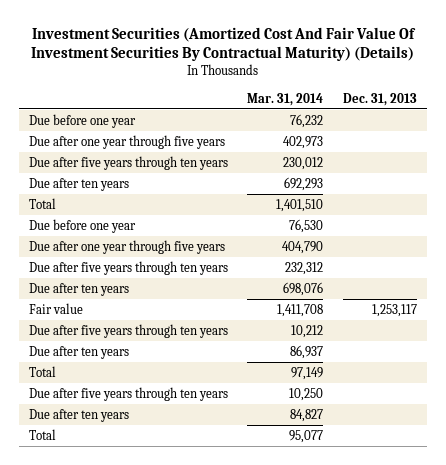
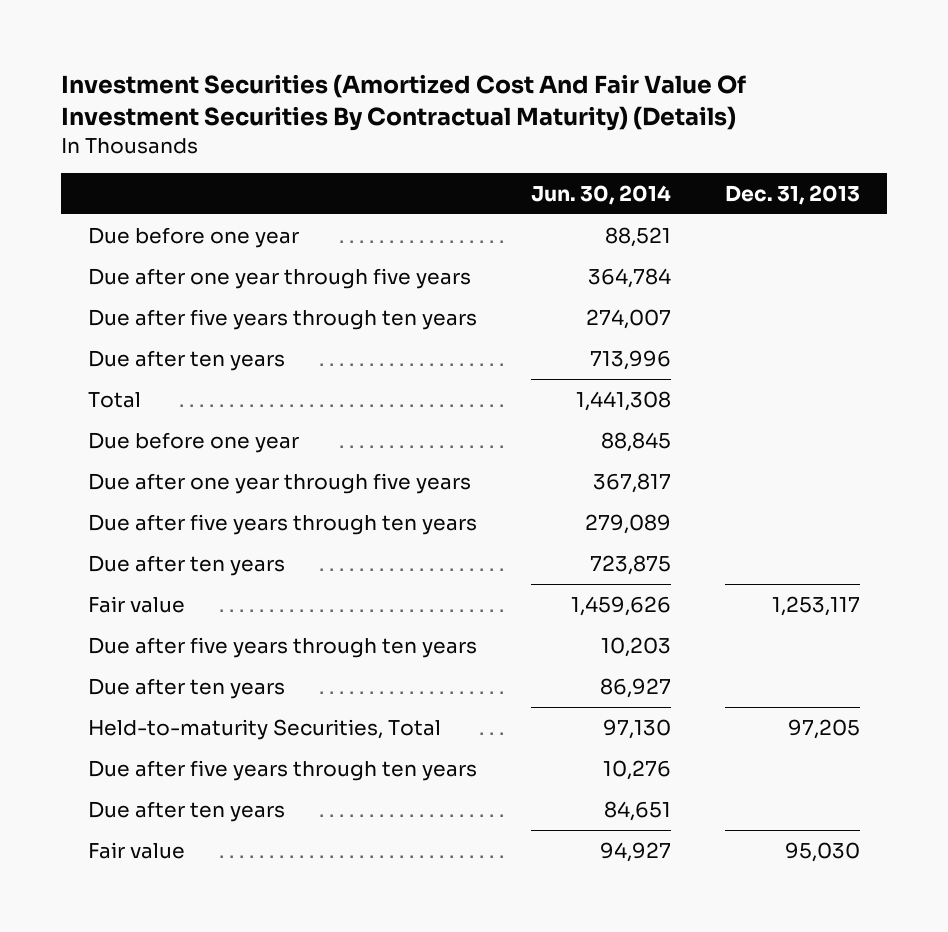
[247,92,324,106] Mar. 31, 2014 -> none
none -> [531,184,672,205] Jun. 30, 2014
[28,365,56,377] Total -> none
none -> [88,718,442,740] Held-to-maturity Securities, Total
[28,428,56,440] Total -> none
none -> [88,841,186,859] Fair value

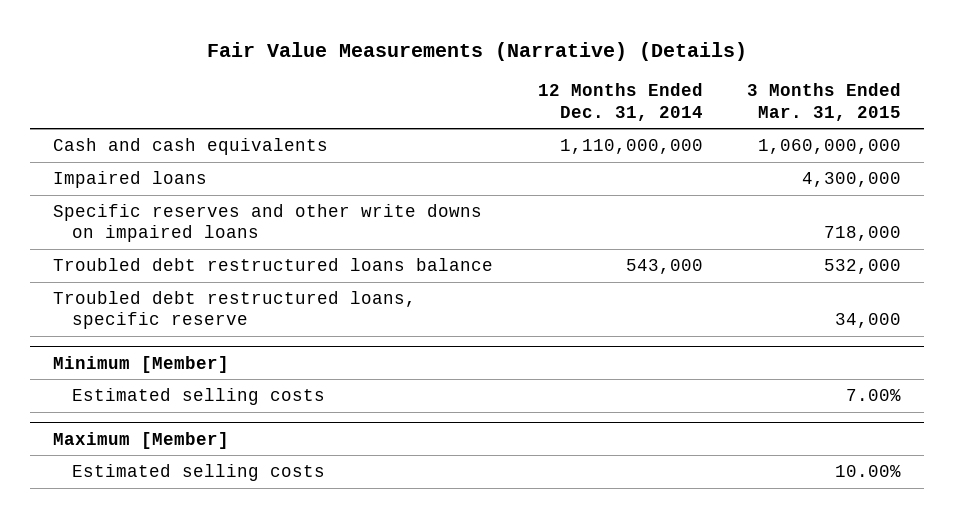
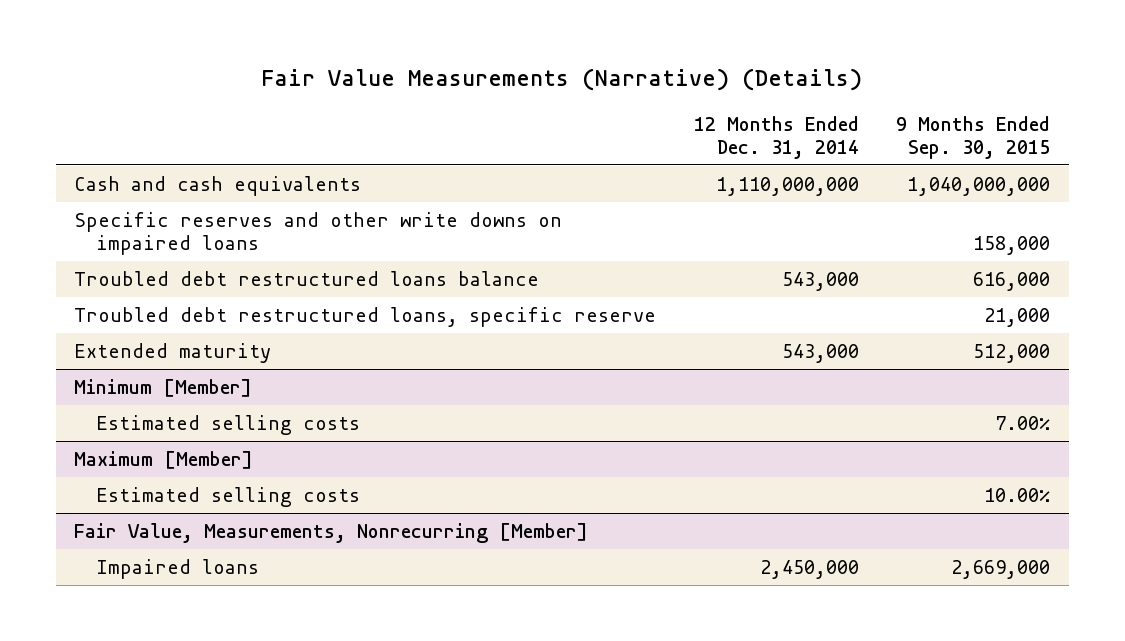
[747,83,902,121] 3 Months Ended Mar. 31, 2015 -> none
none -> [896,115,1051,159] 9 Months Ended Sep. 30, 2015
[52,171,207,189] Impaired loans -> none
none -> [74,342,272,363] Extended maturity
none -> [74,522,589,543] Fair Value, Measurements, Nonrecurring [Member]
none -> [96,558,260,579] Impaired loans

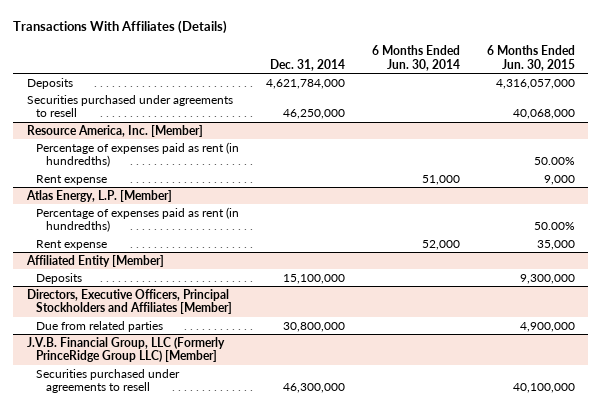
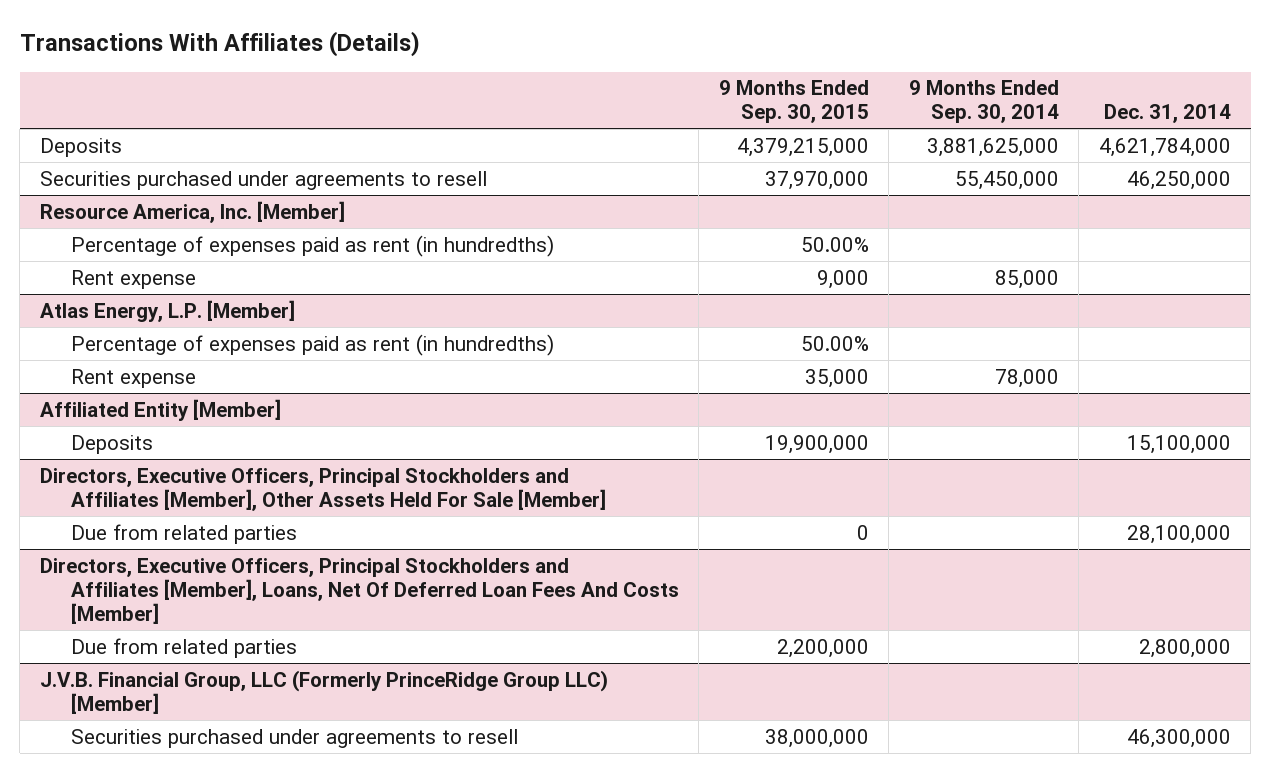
[371,45,460,71] 6 Months Ended Jun. 30, 2014 -> none
[486,45,575,71] 6 Months Ended Jun. 30, 2015 -> none
none -> [718,80,869,124] 9 Months Ended Sep. 30, 2015
none -> [908,80,1059,124] 9 Months Ended Sep. 30, 2014
[26,288,233,315] Directors, Executive Officers, Principal Stockholders and Affiliates [Member] -> [39,467,606,511] Directors, Executive Officers, Principal Stockholders and Affiliates [Member], Other Assets Held For Sale [Member]
[283,321,346,332] 30,800,000 -> [1126,524,1231,544] 28,100,000
none -> [39,557,679,624] Directors, Executive Officers, Principal Stockholders and Affiliates [Member], Loans, Net Of Deferred Loan Fees And Costs [Member]
none -> [70,637,297,658] Due from related parties

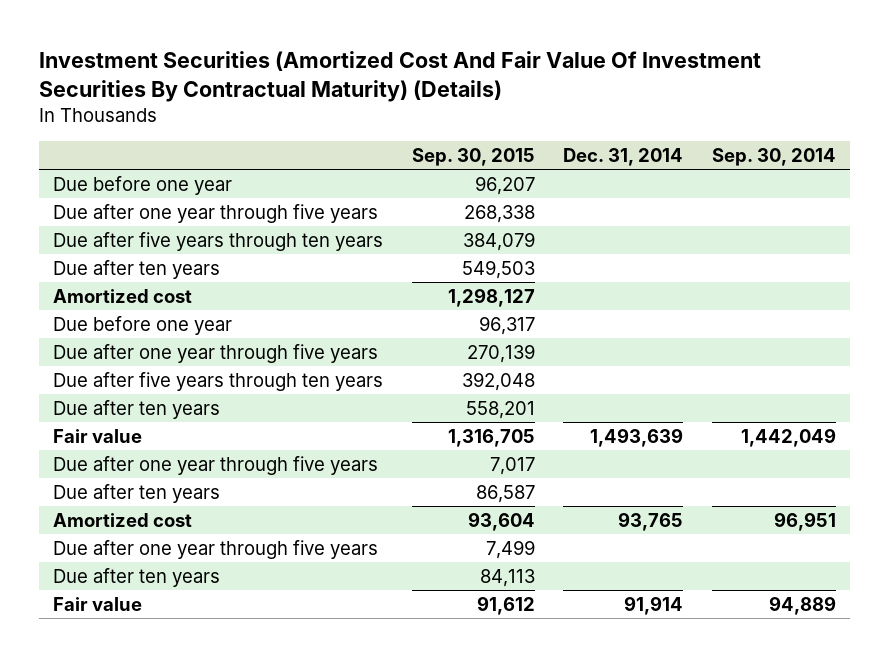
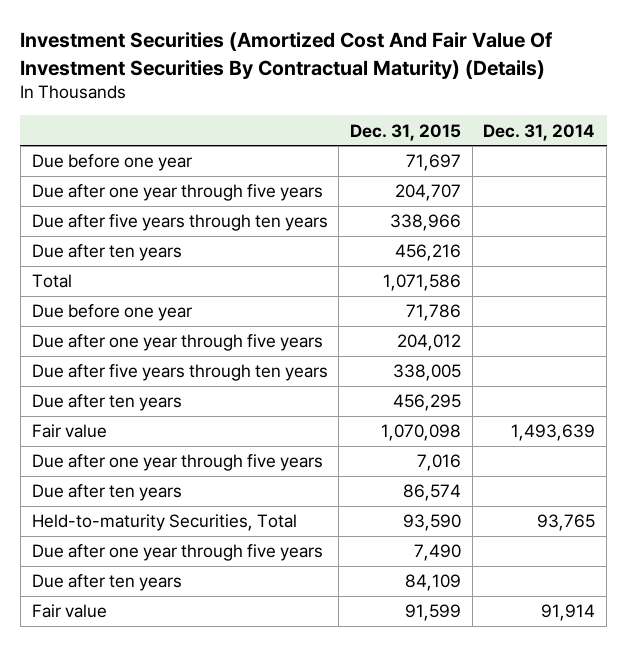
[411,148,535,167] Sep. 30, 2015 -> none
[711,148,836,167] Sep. 30, 2014 -> none
none -> [350,123,462,141] Dec. 31, 2015
[53,288,193,303] Amortized cost -> [31,274,72,289] Total
[53,512,193,527] Amortized cost -> [31,514,297,532] Held-to-maturity Securities, Total

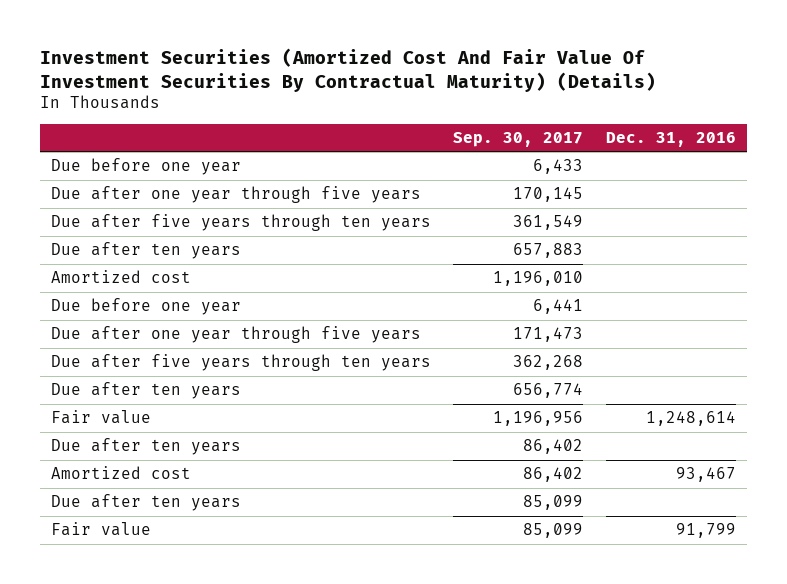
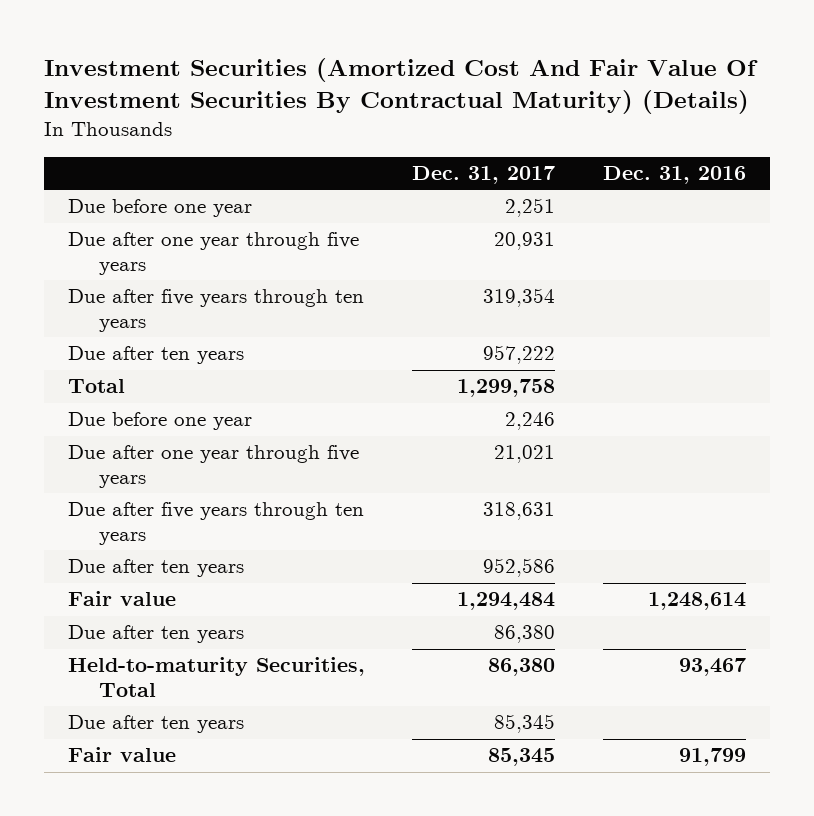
[453,131,584,147] Sep. 30, 2017 -> none
none -> [412,166,556,185] Dec. 31, 2017
[51,270,192,284] Amortized cost -> [67,379,125,394] Total
[51,466,192,480] Amortized cost -> [67,657,365,698] Held-to-maturity Securities, Total

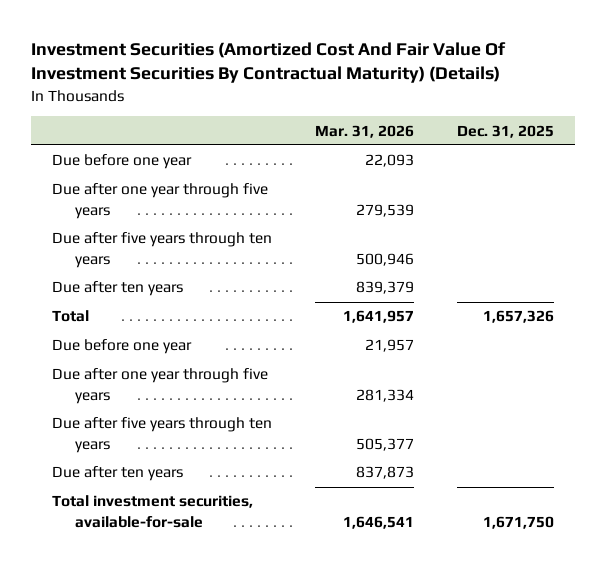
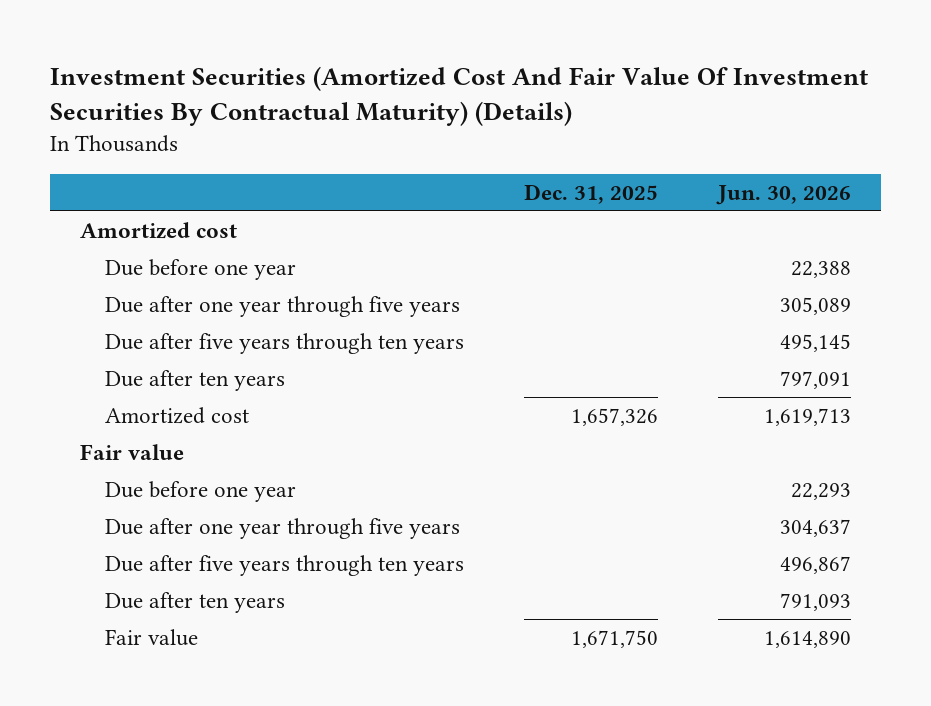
[314,124,414,138] Mar. 31, 2026 -> none
none -> [715,184,851,205] Jun. 30, 2026
none -> [79,221,237,239] Amortized cost
[52,310,90,323] Total -> [105,406,250,424] Amortized cost
none -> [79,443,184,460] Fair value
[52,495,254,528] Total investment securities, available-for-sale -> [105,628,199,646] Fair value

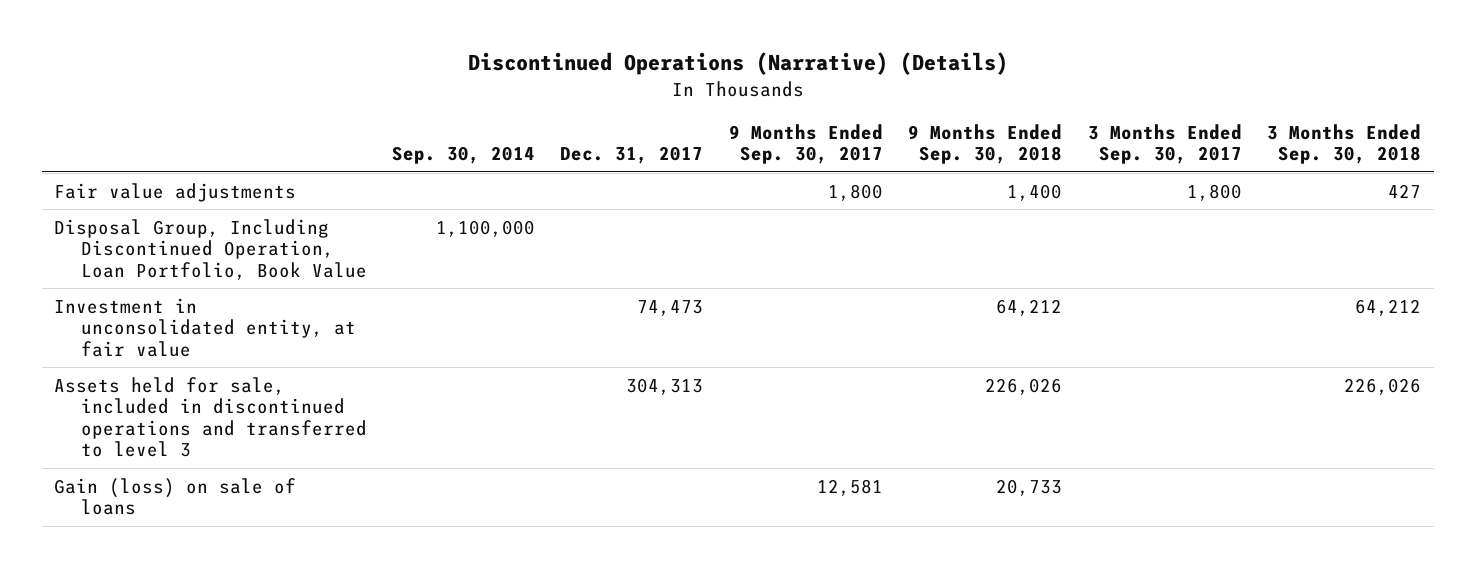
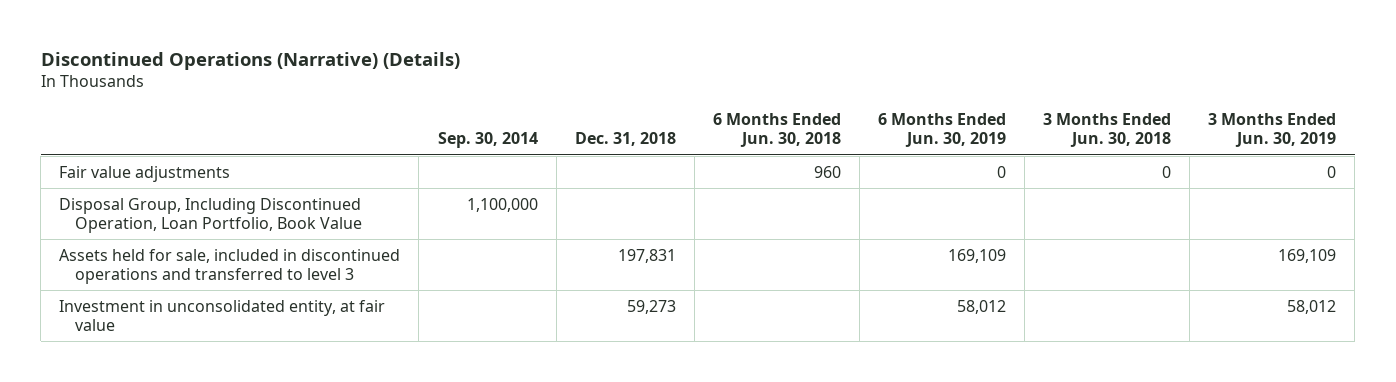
[560,146,704,165] Dec. 31, 2017 -> none
[728,123,883,165] 9 Months Ended Sep. 30, 2017 -> none
[908,123,1063,165] 9 Months Ended Sep. 30, 2018 -> none
[1087,123,1242,165] 3 Months Ended Sep. 30, 2017 -> none
[1266,123,1421,165] 3 Months Ended Sep. 30, 2018 -> none
none -> [574,132,676,147] Dec. 31, 2018
none -> [712,112,841,148] 6 Months Ended Jun. 30, 2018
none -> [878,112,1007,148] 6 Months Ended Jun. 30, 2019
none -> [1043,112,1172,148] 3 Months Ended Jun. 30, 2018
none -> [1208,112,1337,148] 3 Months Ended Jun. 30, 2019
[54,477,297,516] Gain (loss) on sale of loans -> none
[54,297,356,357] Investment in unconsolidated entity, at fair value -> [59,299,386,332] Investment in unconsolidated entity, at fair value

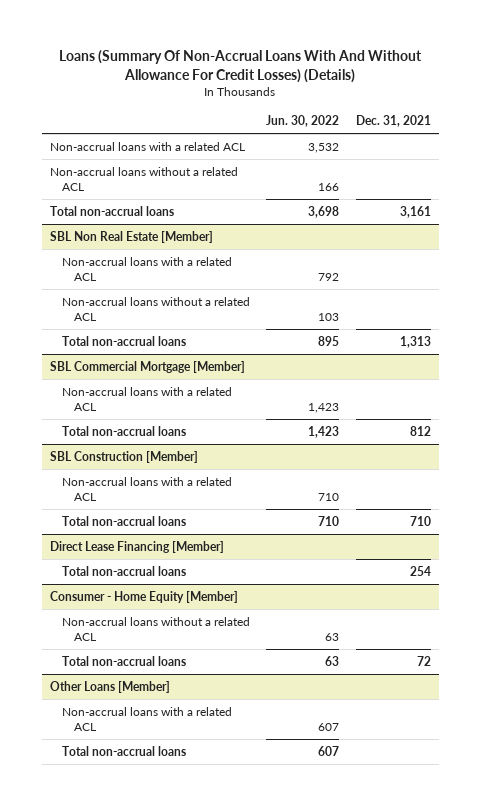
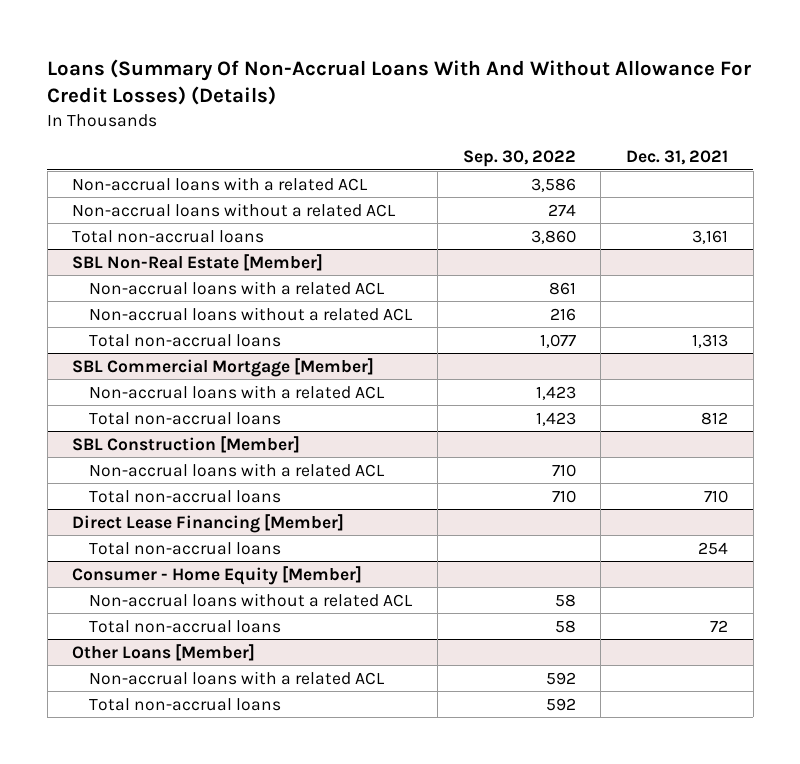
[266,115,340,128] Jun. 30, 2022 -> none
none -> [462,150,576,168] Sep. 30, 2022
[49,230,213,243] SBL Non Real Estate [Member] -> [72,253,324,271] SBL Non-Real Estate [Member]

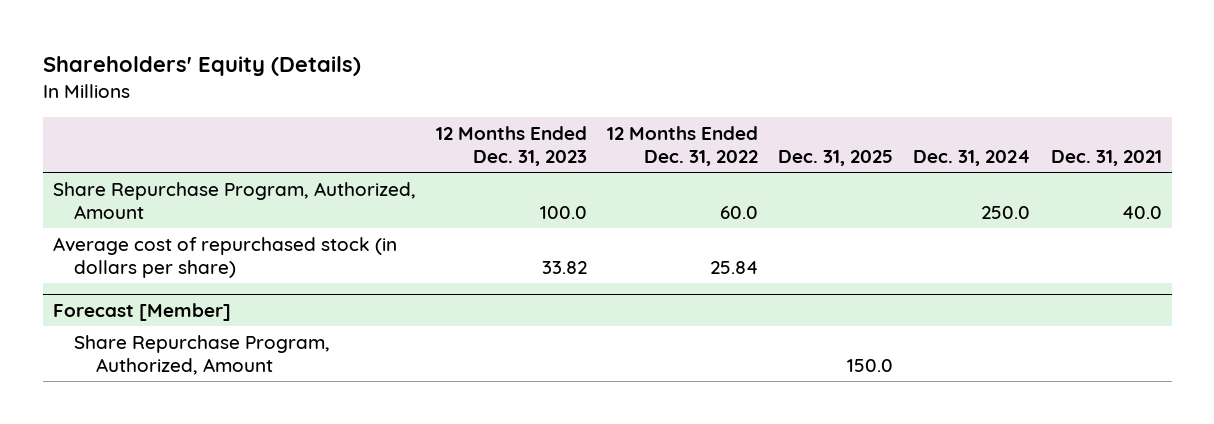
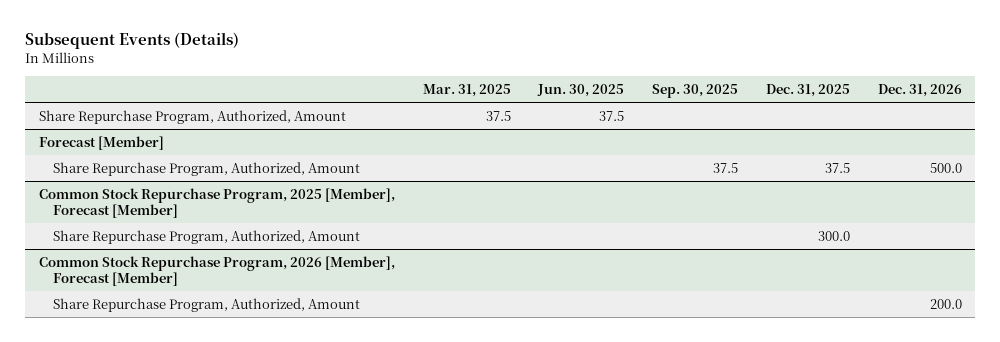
[42,56,361,77] Shareholders' Equity (Details) -> [24,32,239,50] Subsequent Events (Details)
[435,125,587,167] 12 Months Ended Dec. 31, 2023 -> none
[607,125,759,167] 12 Months Ended Dec. 31, 2022 -> none
[913,150,1031,167] Dec. 31, 2024 -> none
[1050,150,1162,167] Dec. 31, 2021 -> none
none -> [422,83,511,97] Mar. 31, 2025
none -> [537,83,625,97] Jun. 30, 2025
none -> [652,83,739,98] Sep. 30, 2025
none -> [877,83,962,97] Dec. 31, 2026
[52,236,397,279] Average cost of repurchased stock (in dollars per share) -> none
[847,359,894,373] 150.0 -> [824,162,850,173] 37.5
none -> [38,187,395,218] Common Stock Repurchase Program, 2025 [Member], Forecast [Member]
none -> [53,229,361,244] Share Repurchase Program, Authorized, Amount
none -> [38,255,395,286] Common Stock Repurchase Program, 2026 [Member], Forecast [Member]
none -> [53,297,361,312] Share Repurchase Program, Authorized, Amount

